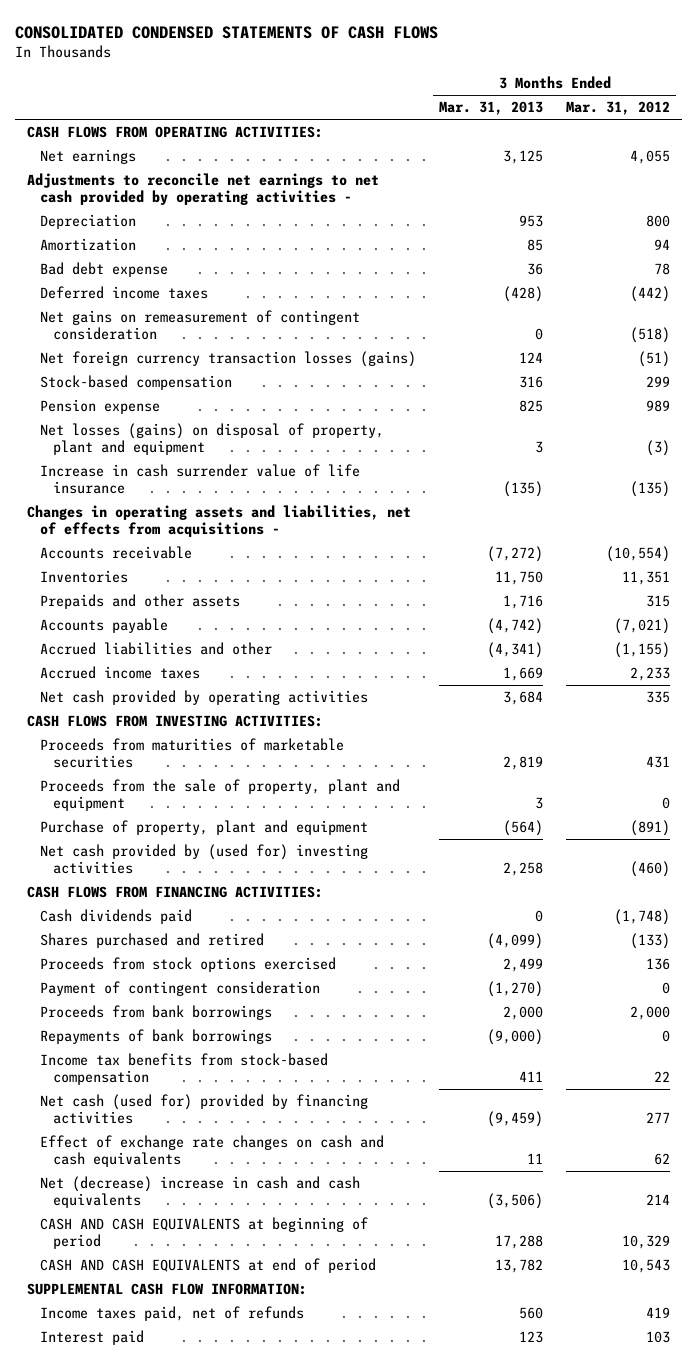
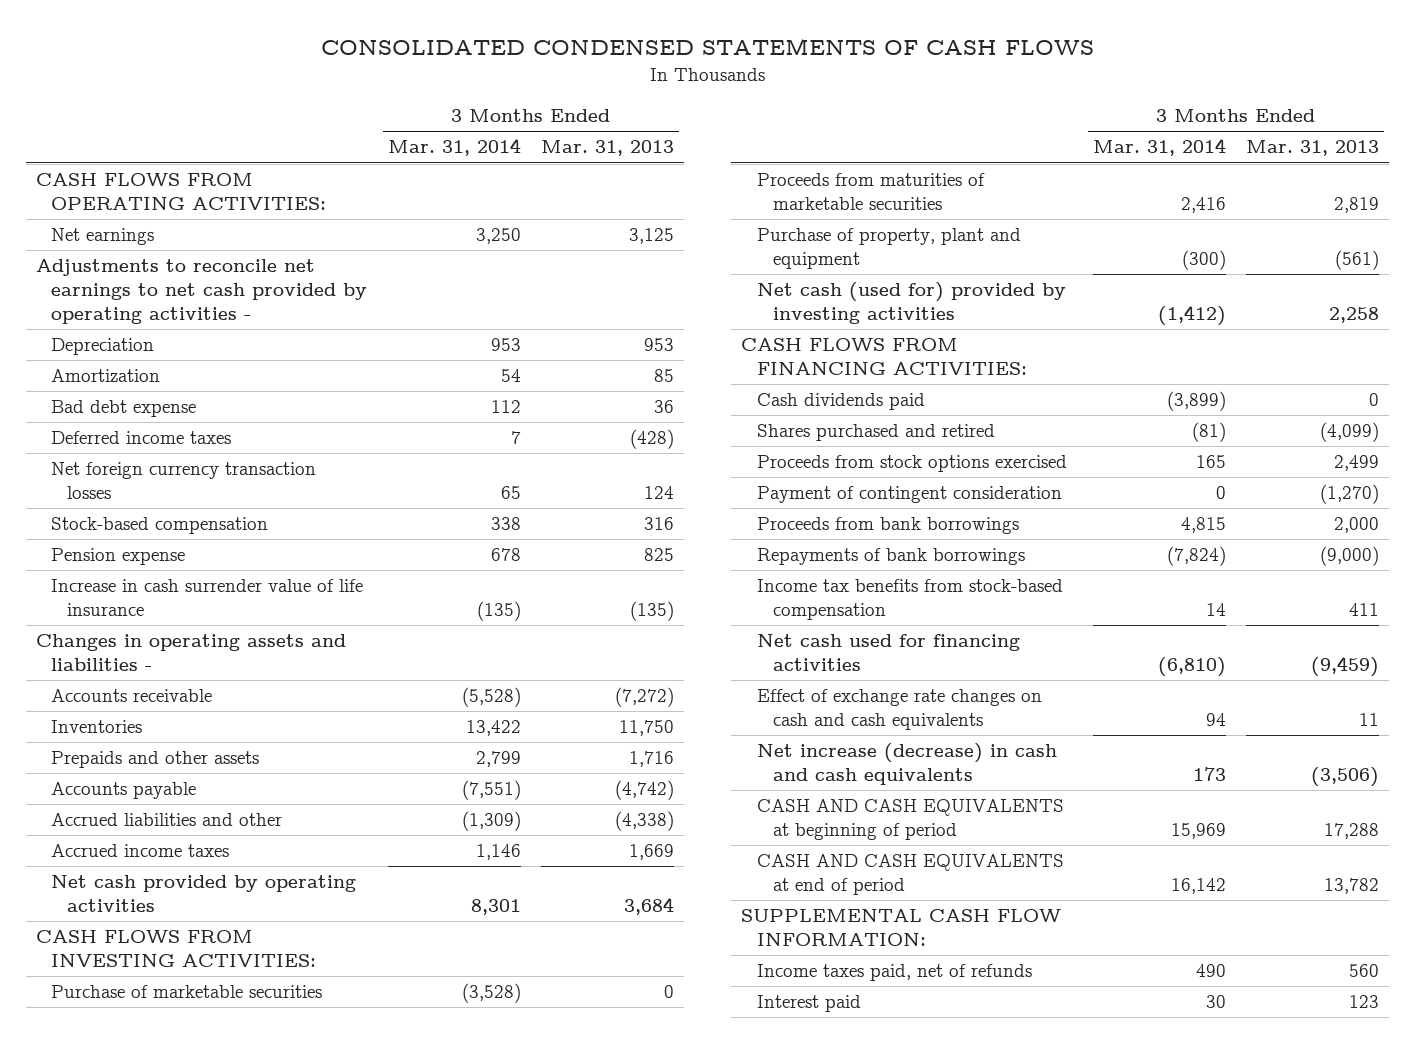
[566,101,671,116] Mar. 31, 2012 -> none
none -> [387,138,521,157] Mar. 31, 2014
[39,309,360,341] Net gains on remeasurement of contingent consideration -> none
[39,350,416,367] Net foreign currency transaction losses (gains) -> [51,462,317,500] Net foreign currency transaction losses
[39,422,384,456] Net losses (gains) on disposal of property, plant and equipment -> none
[26,504,411,538] Changes in operating assets and liabilities, net of effects from acquisitions - -> [35,634,346,672] Changes in operating assets and liabilities -
[487,641,544,658] (4,341) -> [614,811,674,832] (4,338)
none -> [51,985,323,999] Purchase of marketable securities
[39,778,400,812] Proceeds from the sale of property, plant and equipment -> none
[503,819,544,836] (564) -> [1335,250,1380,271] (561)
[39,843,368,875] Net cash provided by (used for) investing activities -> [757,282,1067,325] Net cash (used for) provided by investing activities
[39,1093,368,1125] Net cash (used for) provided by financing activities -> [757,634,1021,672] Net cash used for financing activities
[39,1175,360,1209] Net (decrease) increase in cash and cash equivalents -> [757,743,1058,786] Net increase (decrease) in cash and cash equivalents

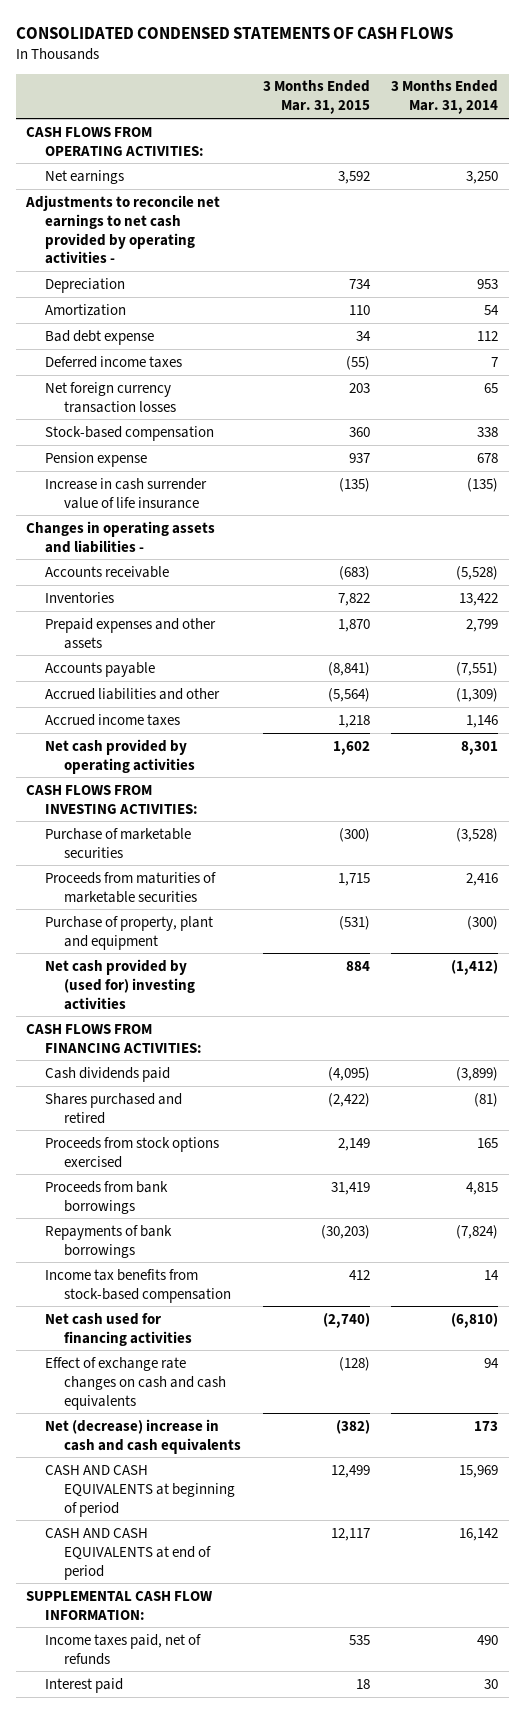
[540,140,674,157] Mar. 31, 2013 -> none
none -> [262,80,370,115] 3 Months Ended Mar. 31, 2015
[51,751,260,769] Prepaids and other assets -> [45,617,217,649] Prepaid expenses and other assets
[757,282,1067,325] Net cash (used for) provided by investing activities -> [45,958,196,1010] Net cash provided by (used for) investing activities
[757,486,1063,504] Payment of contingent consideration -> none
[757,743,1058,786] Net increase (decrease) in cash and cash equivalents -> [45,1418,242,1454] Net (decrease) increase in cash and cash equivalents

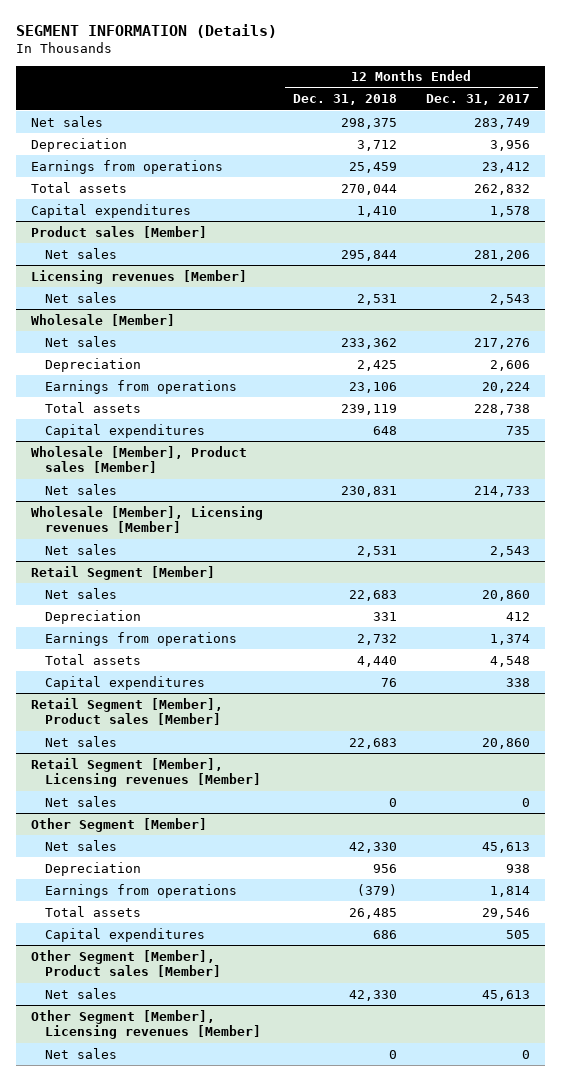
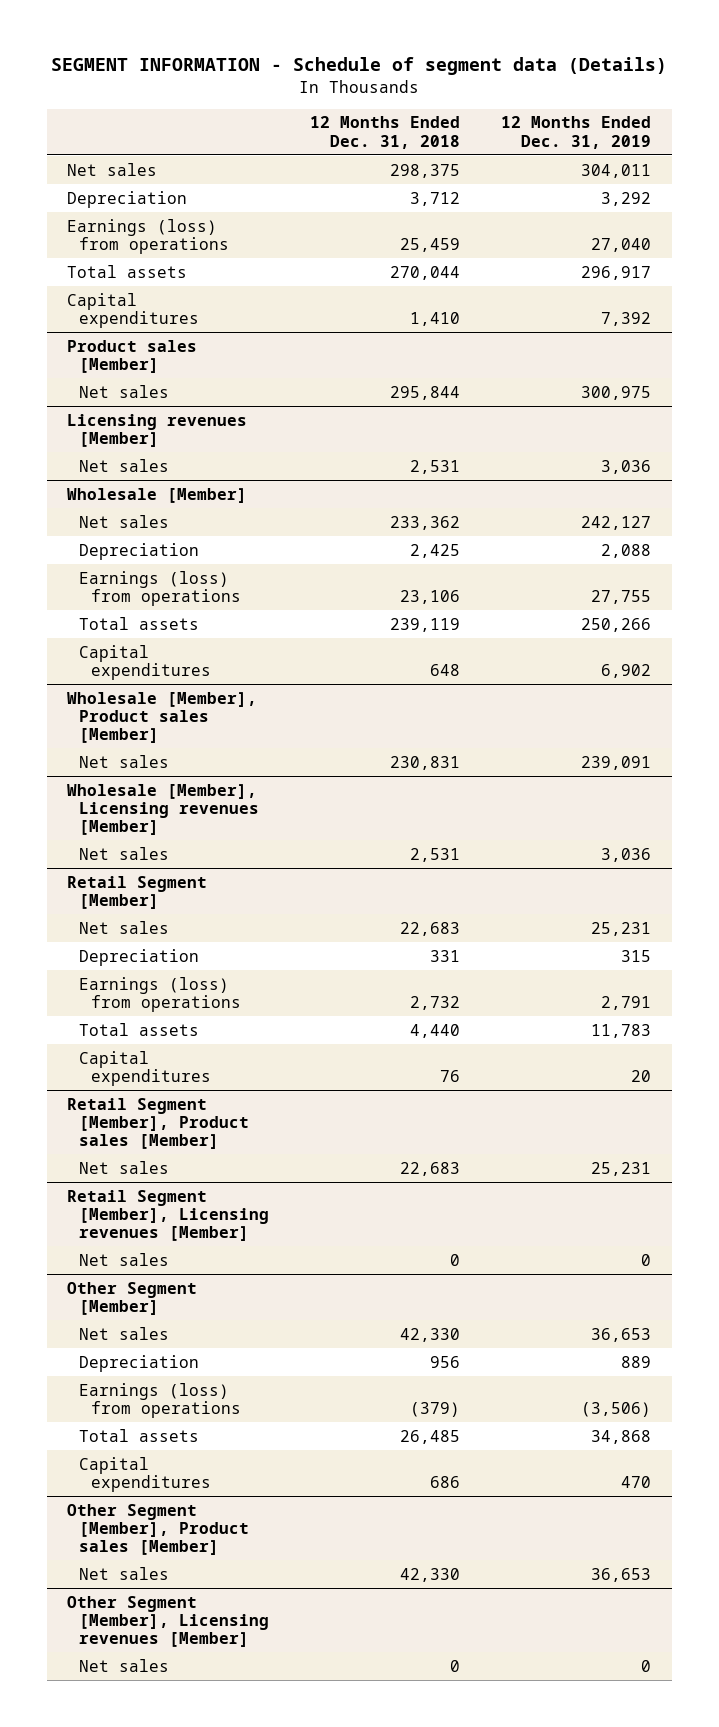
[16,23,278,38] SEGMENT INFORMATION (Details) -> [51,57,668,76] SEGMENT INFORMATION - Schedule of segment data (Details)
[426,94,531,106] Dec. 31, 2017 -> none
none -> [501,116,652,149] 12 Months Ended Dec. 31, 2019
[31,159,224,174] Earnings from operations -> [67,218,230,254] Earnings (loss) from operations
[45,379,238,394] Earnings from operations -> [79,570,241,606] Earnings (loss) from operations
[45,631,238,646] Earnings from operations -> [79,976,241,1012] Earnings (loss) from operations
[45,883,238,898] Earnings from operations -> [79,1382,241,1418] Earnings (loss) from operations

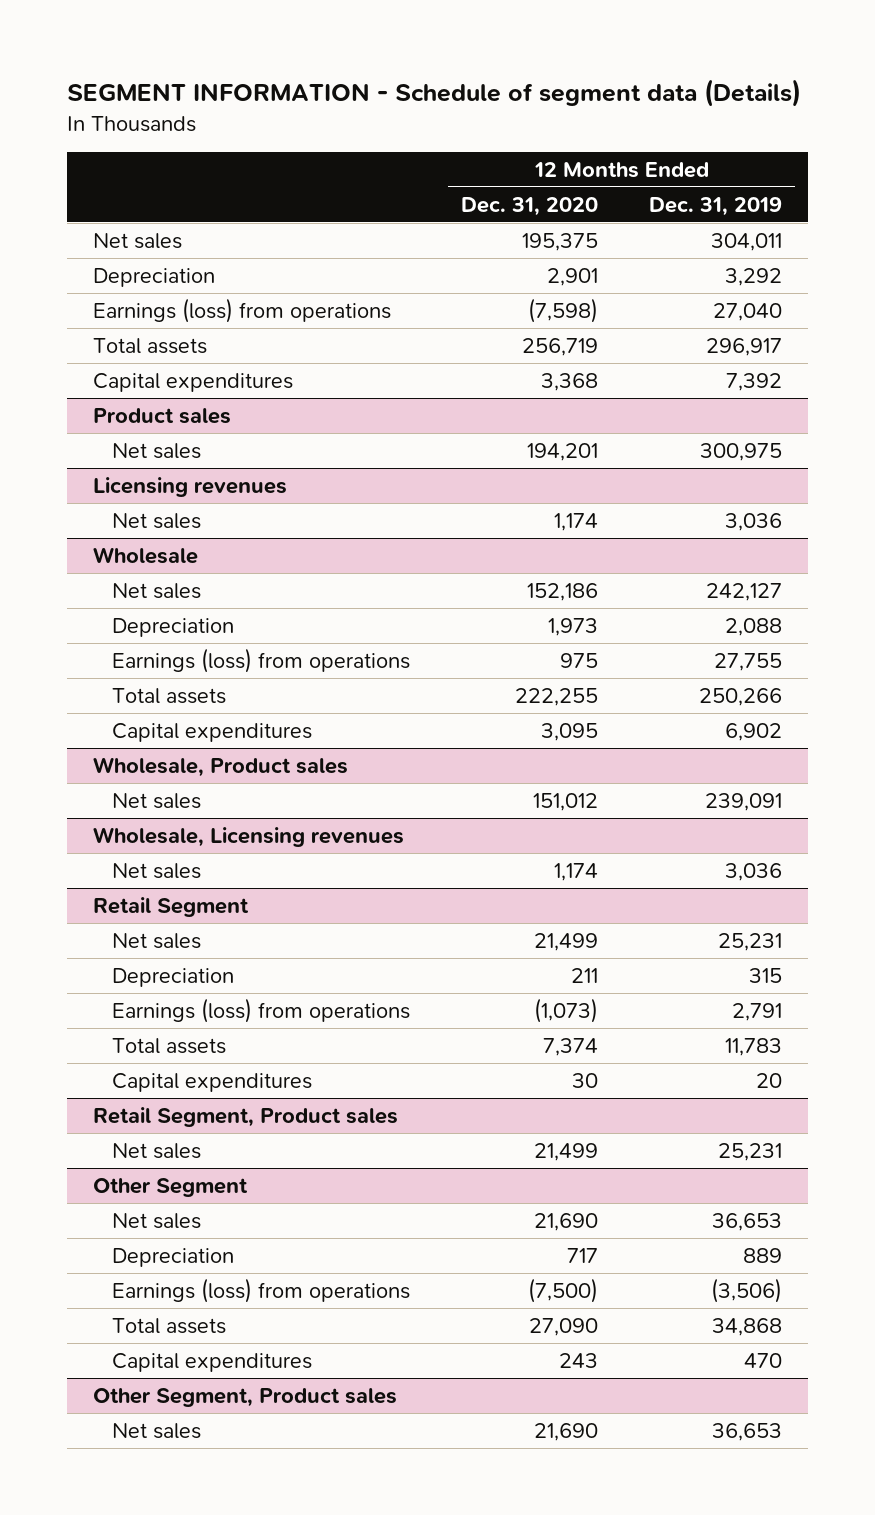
[310,116,461,149] 12 Months Ended Dec. 31, 2018 -> none
none -> [461,196,599,216] Dec. 31, 2020
[67,339,198,373] Product sales [Member] -> [92,407,231,424] Product sales
[67,413,248,447] Licensing revenues [Member] -> [92,476,287,497] Licensing revenues
[67,487,248,503] Wholesale [Member] -> [92,546,198,564] Wholesale
[67,691,258,744] Wholesale [Member], Product sales [Member] -> [92,756,348,777] Wholesale, Product sales
[67,783,260,836] Wholesale [Member], Licensing revenues [Member] -> [92,826,404,847] Wholesale, Licensing revenues
[67,875,208,909] Retail Segment [Member] -> [92,896,249,917] Retail Segment
[67,1097,250,1150] Retail Segment [Member], Product sales [Member] -> [92,1106,398,1127] Retail Segment, Product sales
[67,1189,270,1242] Retail Segment [Member], Licensing revenues [Member] -> none
[79,1252,170,1266] Net sales -> none
[67,1281,198,1315] Other Segment [Member] -> [92,1177,248,1197] Other Segment
[67,1503,250,1556] Other Segment [Member], Product sales [Member] -> [92,1387,397,1407] Other Segment, Product sales
[67,1595,270,1648] Other Segment [Member], Licensing revenues [Member] -> none
[79,1658,170,1672] Net sales -> none

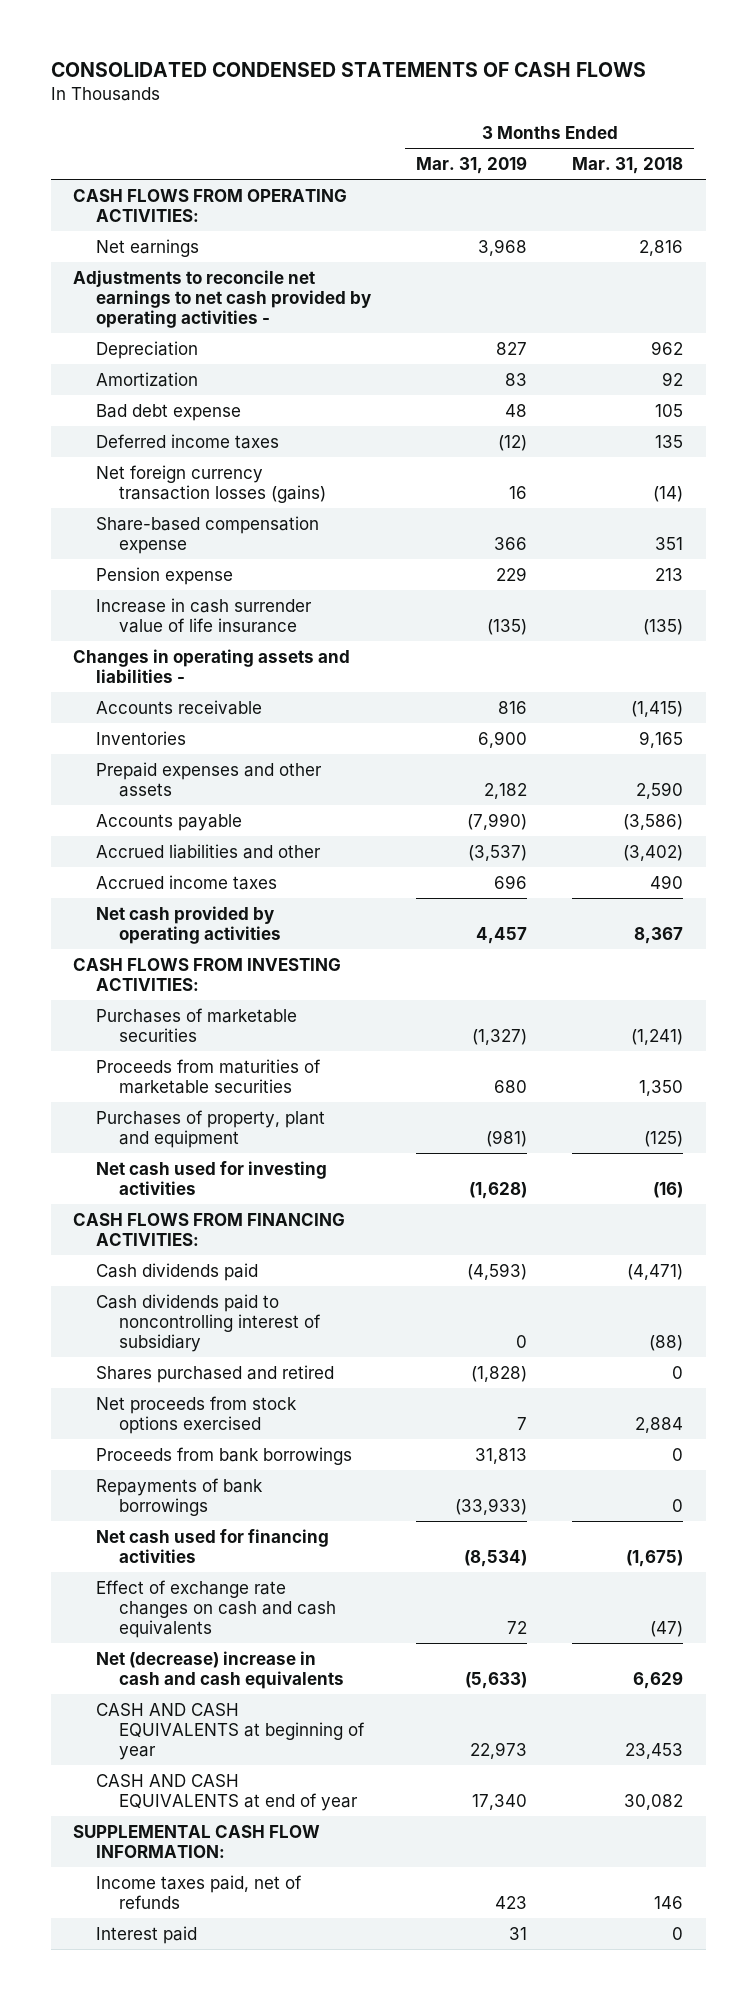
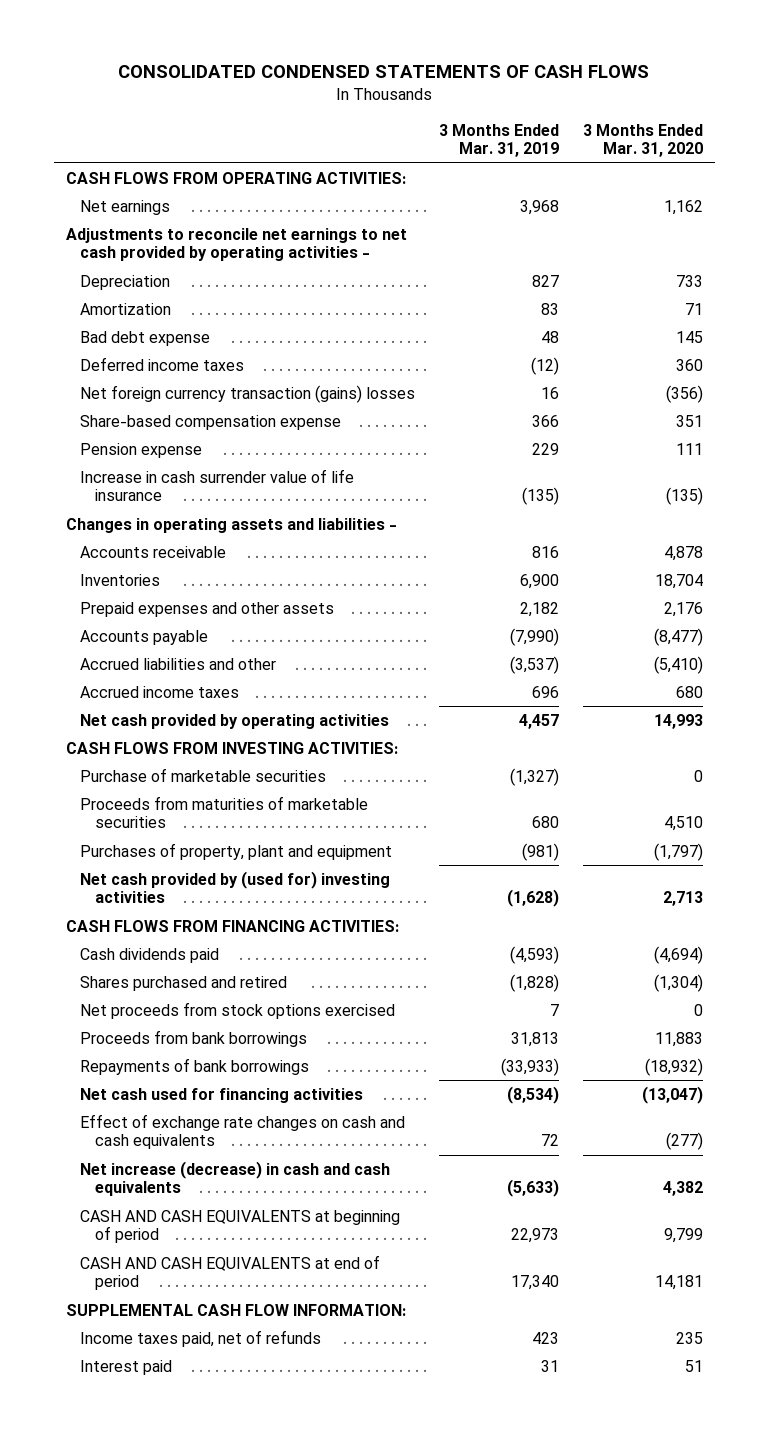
[572,156,684,174] Mar. 31, 2018 -> none
none -> [582,123,703,158] 3 Months Ended Mar. 31, 2020
[96,464,327,503] Net foreign currency transaction losses (gains) -> [80,384,416,403] Net foreign currency transaction (gains) losses
[96,1007,298,1042] Purchases of marketable securities -> [80,767,327,782] Purchase of marketable securities
[96,1160,328,1195] Net cash used for investing activities -> [80,870,391,904] Net cash provided by (used for) investing activities
[96,1293,322,1352] Cash dividends paid to noncontrolling interest of subsidiary -> none
[96,1650,345,1689] Net (decrease) increase in cash and cash equivalents -> [80,1160,391,1197] Net increase (decrease) in cash and cash equivalents
[96,1702,366,1760] CASH AND CASH EQUIVALENTS at beginning of year -> [80,1209,401,1244] CASH AND CASH EQUIVALENTS at beginning of period
[96,1773,359,1811] CASH AND CASH EQUIVALENTS at end of year -> [80,1254,381,1291] CASH AND CASH EQUIVALENTS at end of period

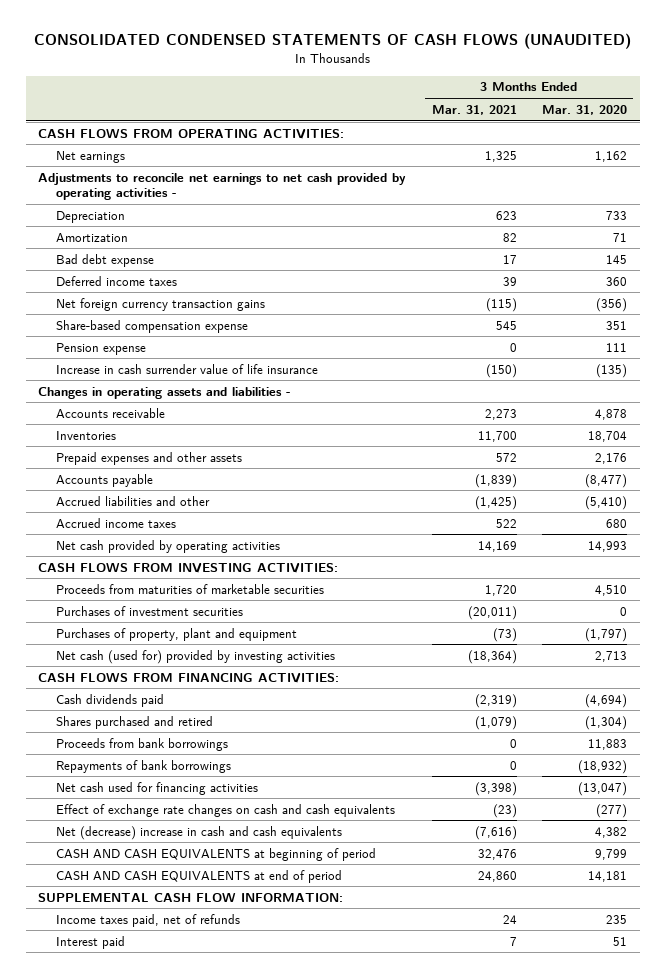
[118,65,650,79] CONSOLIDATED CONDENSED STATEMENTS OF CASH FLOWS -> [33,33,631,50] CONSOLIDATED CONDENSED STATEMENTS OF CASH FLOWS (UNAUDITED)
[439,123,560,158] 3 Months Ended Mar. 31, 2019 -> none
none -> [431,104,517,115] Mar. 31, 2021
[80,384,416,403] Net foreign currency transaction (gains) losses -> [56,297,266,311] Net foreign currency transaction gains
[80,767,327,782] Purchase of marketable securities -> none
none -> [56,605,244,616] Purchases of investment securities
[80,870,391,904] Net cash provided by (used for) investing activities -> [56,649,336,664] Net cash (used for) provided by investing activities
[80,1001,396,1019] Net proceeds from stock options exercised -> none
[80,1160,391,1197] Net increase (decrease) in cash and cash equivalents -> [56,825,343,840] Net (decrease) increase in cash and cash equivalents

